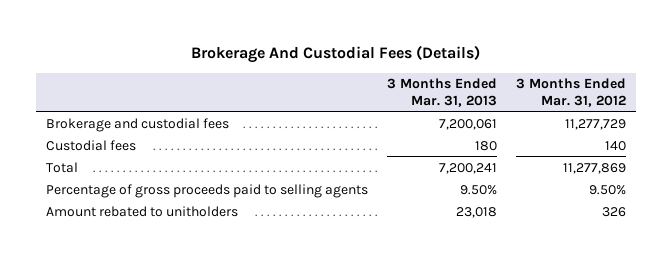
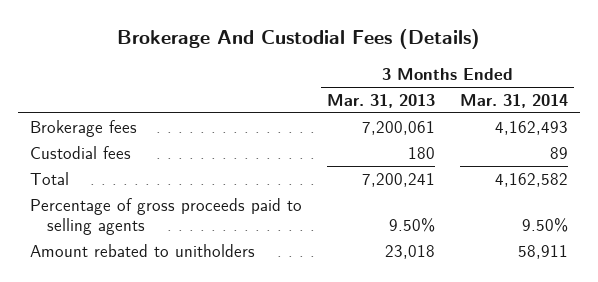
[516,78,627,107] 3 Months Ended Mar. 31, 2012 -> none
none -> [460,94,569,109] Mar. 31, 2014
[46,117,230,132] Brokerage and custodial fees -> [30,119,138,137] Brokerage fees

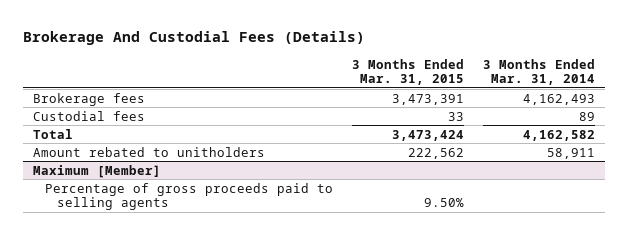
[327,94,436,109] Mar. 31, 2013 -> none
none -> [352,58,465,86] 3 Months Ended Mar. 31, 2015
[30,197,303,235] Percentage of gross proceeds paid to selling agents -> none
none -> [32,164,161,178] Maximum [Member]
none -> [44,182,333,211] Percentage of gross proceeds paid to selling agents

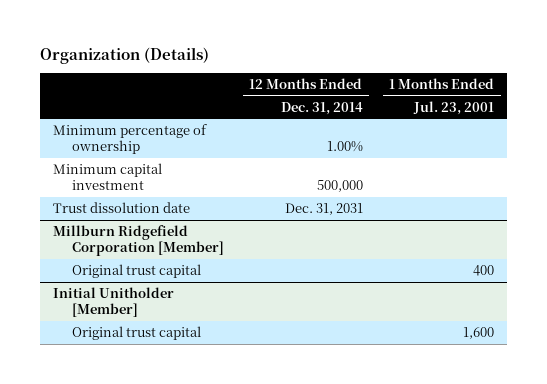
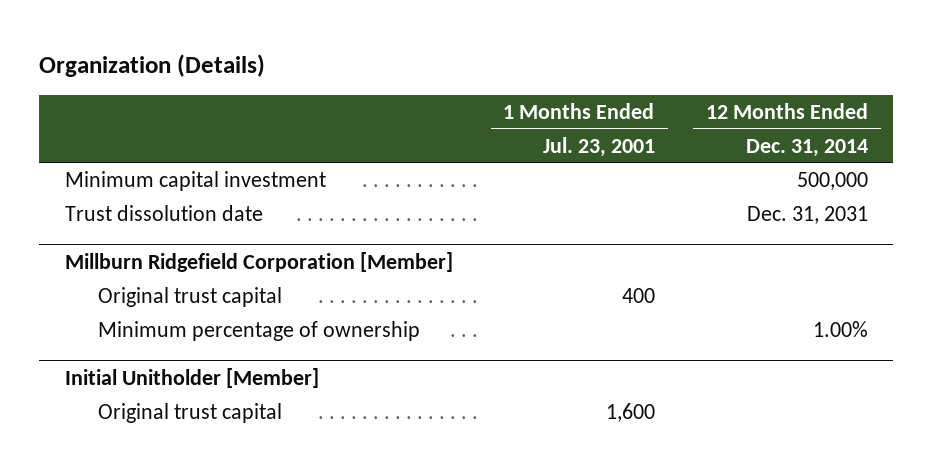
[53,124,208,155] Minimum percentage of ownership -> none
none -> [97,320,420,341] Minimum percentage of ownership

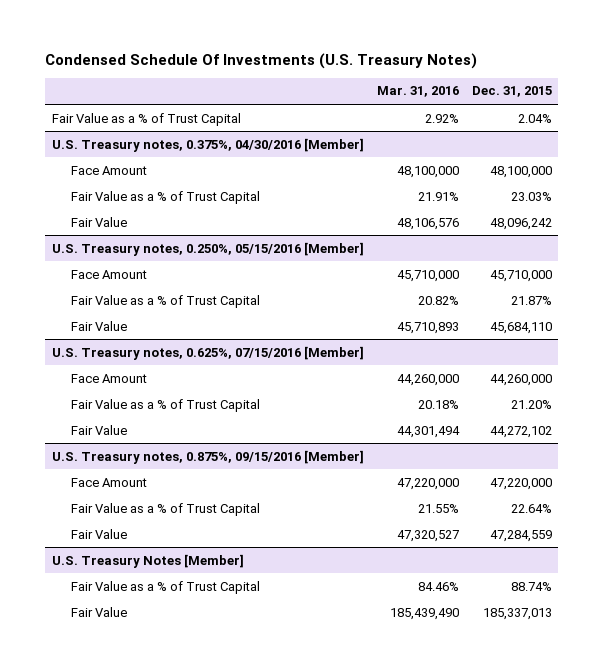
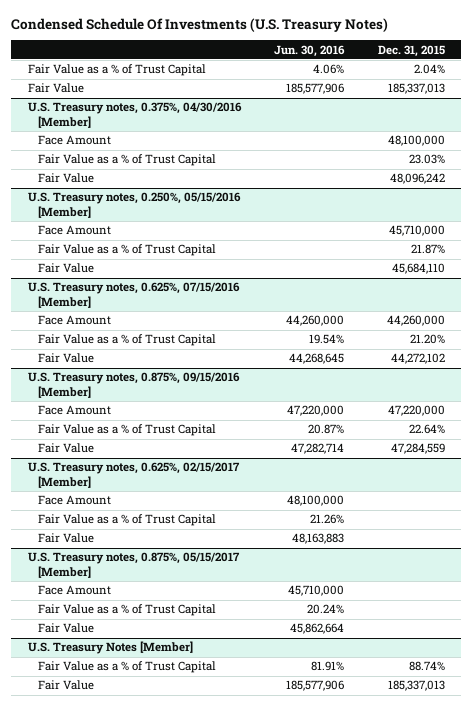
[376,86,459,98] Mar. 31, 2016 -> none
none -> [274,44,346,57] Jun. 30, 2016
none -> [27,83,84,94] Fair Value
none -> [27,462,240,489] U.S. Treasury notes, 0.625%, 02/15/2017 [Member]
none -> [37,495,111,506] Face Amount
none -> [37,514,216,527] Fair Value as a % of Trust Capital
none -> [37,533,94,544] Fair Value
none -> [27,552,240,579] U.S. Treasury notes, 0.875%, 05/15/2017 [Member]
none -> [37,585,111,596] Face Amount
none -> [37,604,216,617] Fair Value as a % of Trust Capital
none -> [37,623,94,634] Fair Value

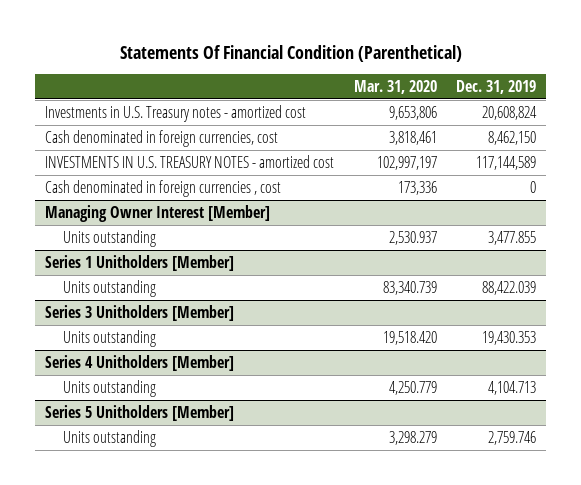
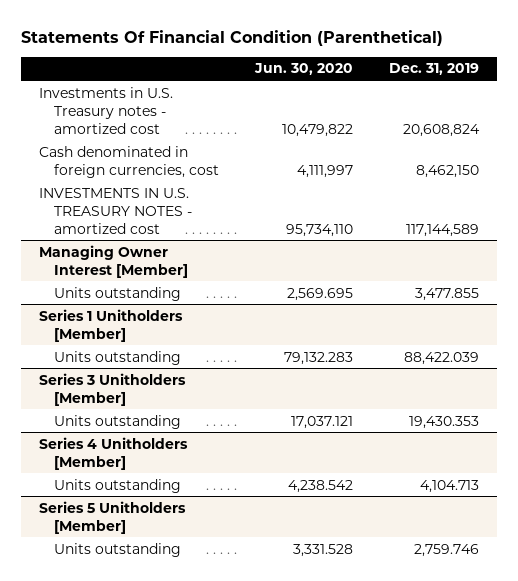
[353,79,437,94] Mar. 31, 2020 -> none
none -> [254,63,354,76] Jun. 30, 2020
[44,179,281,197] Cash denominated in foreign currencies , cost -> none

